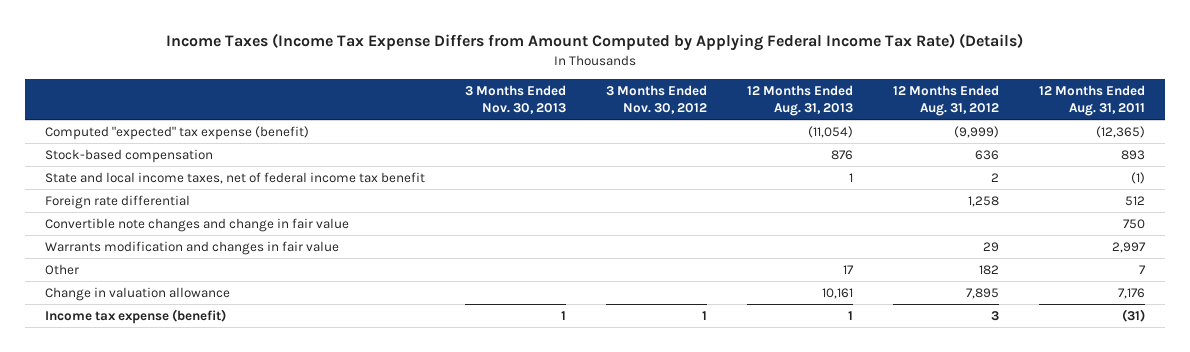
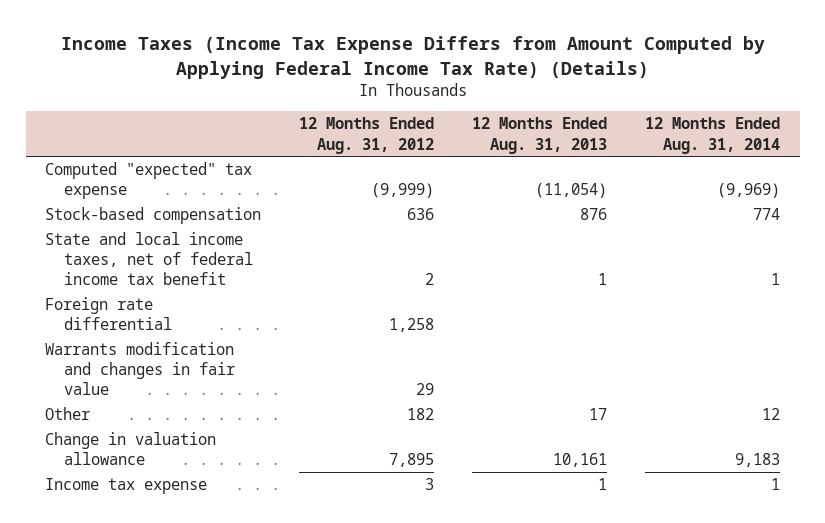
[465,84,567,114] 3 Months Ended Nov. 30, 2013 -> none
[606,84,708,114] 3 Months Ended Nov. 30, 2012 -> none
[1039,84,1146,116] 12 Months Ended Aug. 31, 2011 -> none
none -> [645,117,781,154] 12 Months Ended Aug. 31, 2014
[45,125,310,140] Computed "expected" tax expense (benefit) -> [44,161,252,200] Computed "expected" tax expense
[45,217,350,232] Convertible note changes and change in fair value -> none
[45,308,227,324] Income tax expense (benefit) -> [44,477,207,494] Income tax expense

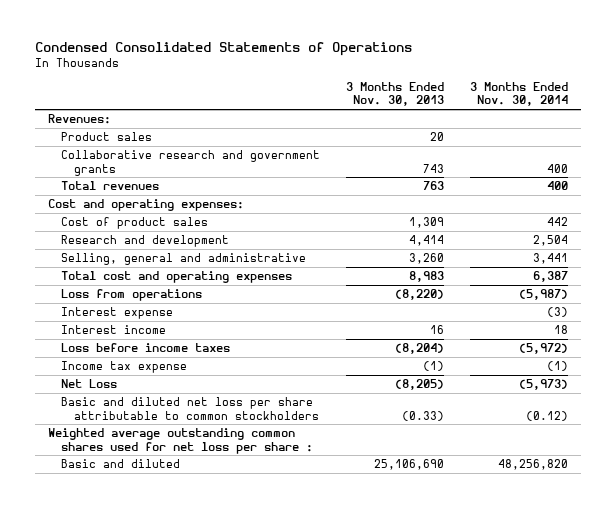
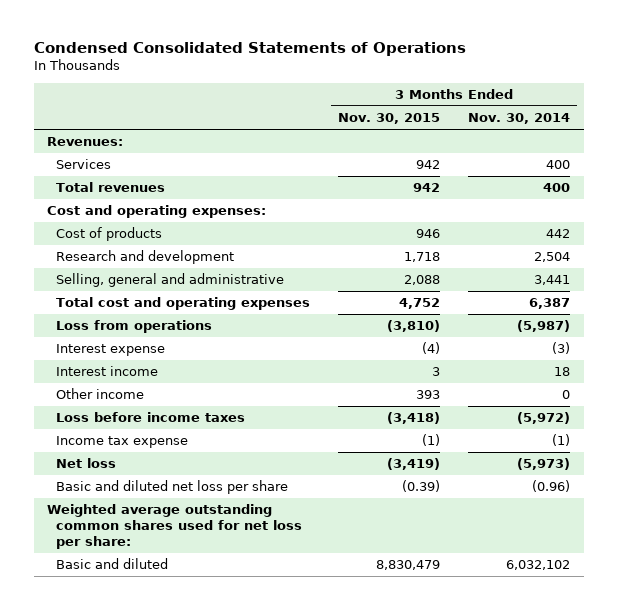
[345,81,444,107] 3 Months Ended Nov. 30, 2013 -> none
none -> [338,113,441,125] Nov. 30, 2015
[60,132,152,142] Product sales -> none
[60,150,320,176] Collaborative research and government grants -> none
none -> [56,159,112,170] Services
[60,217,208,230] Cost of product sales -> [56,227,163,242] Cost of products
none -> [56,388,145,400] Other income
[60,379,117,389] Net Loss -> [56,458,117,469] Net loss
[60,397,320,420] Basic and diluted net loss per share attributable to common stockholders -> [56,480,289,495] Basic and diluted net loss per share
[525,410,568,421] (0.12) -> [531,480,570,493] (0.96)
[47,428,313,454] Weighted average outstanding common shares used for net loss per share : -> [47,504,303,549] Weighted average outstanding common shares used for net loss per share:
[497,459,568,471] 48,256,820 -> [505,560,570,571] 6,032,102

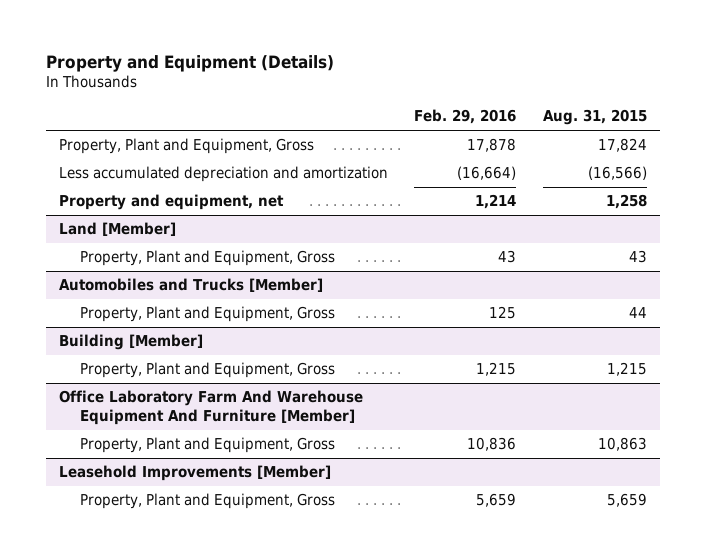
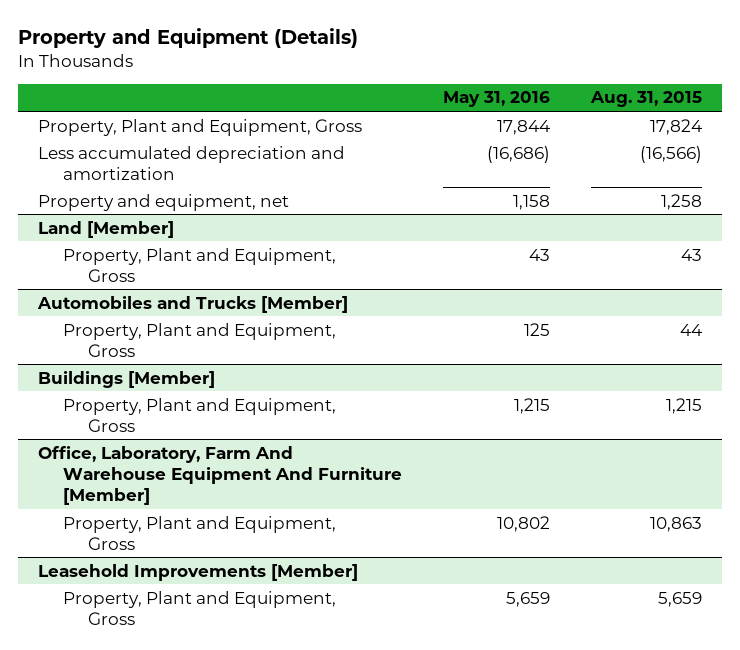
[414,109,517,125] Feb. 29, 2016 -> none
none -> [442,91,550,108] May 31, 2016
[58,334,203,351] Building [Member] -> [38,370,216,388] Buildings [Member]
[58,390,363,425] Office Laboratory Farm And Warehouse Equipment And Furniture [Member] -> [38,445,402,506] Office, Laboratory, Farm And Warehouse Equipment And Furniture [Member]

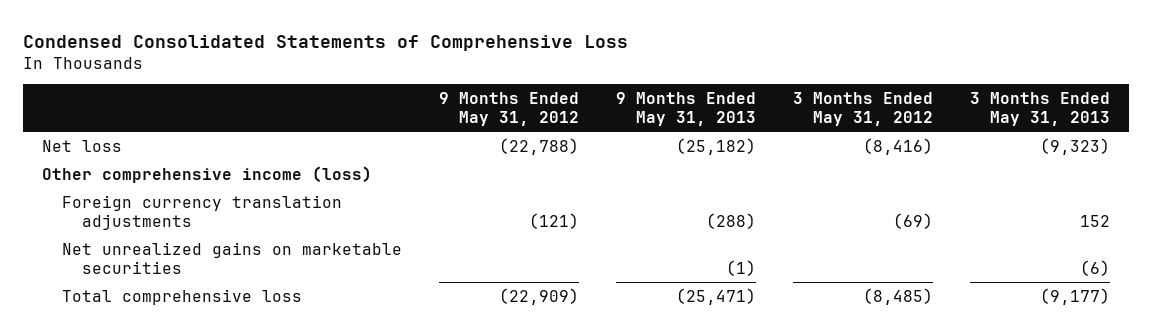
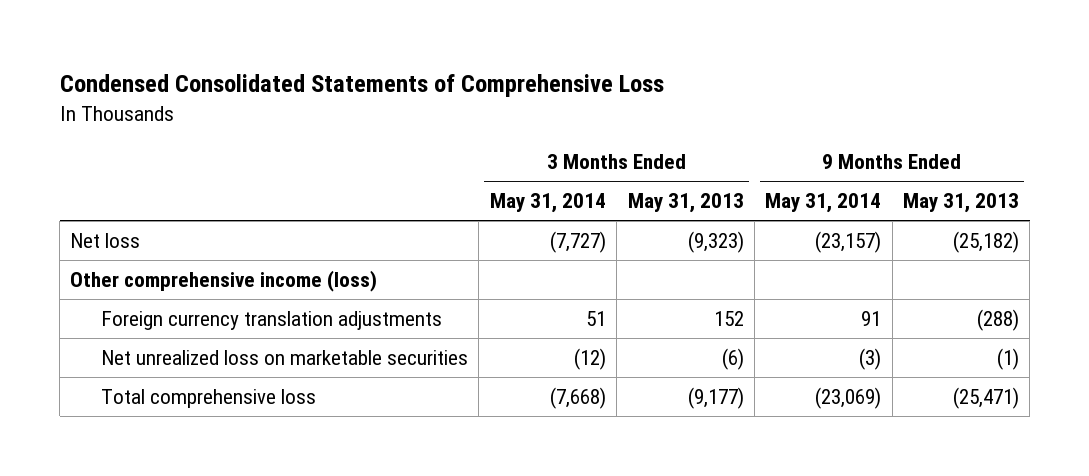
[439,92,580,126] 9 Months Ended May 31, 2012 -> none
[793,92,934,126] 3 Months Ended May 31, 2012 -> none
none -> [489,193,606,214] May 31, 2014
none -> [765,193,882,214] May 31, 2014
[62,241,403,274] Net unrealized gains on marketable securities -> [101,350,469,366] Net unrealized loss on marketable securities

